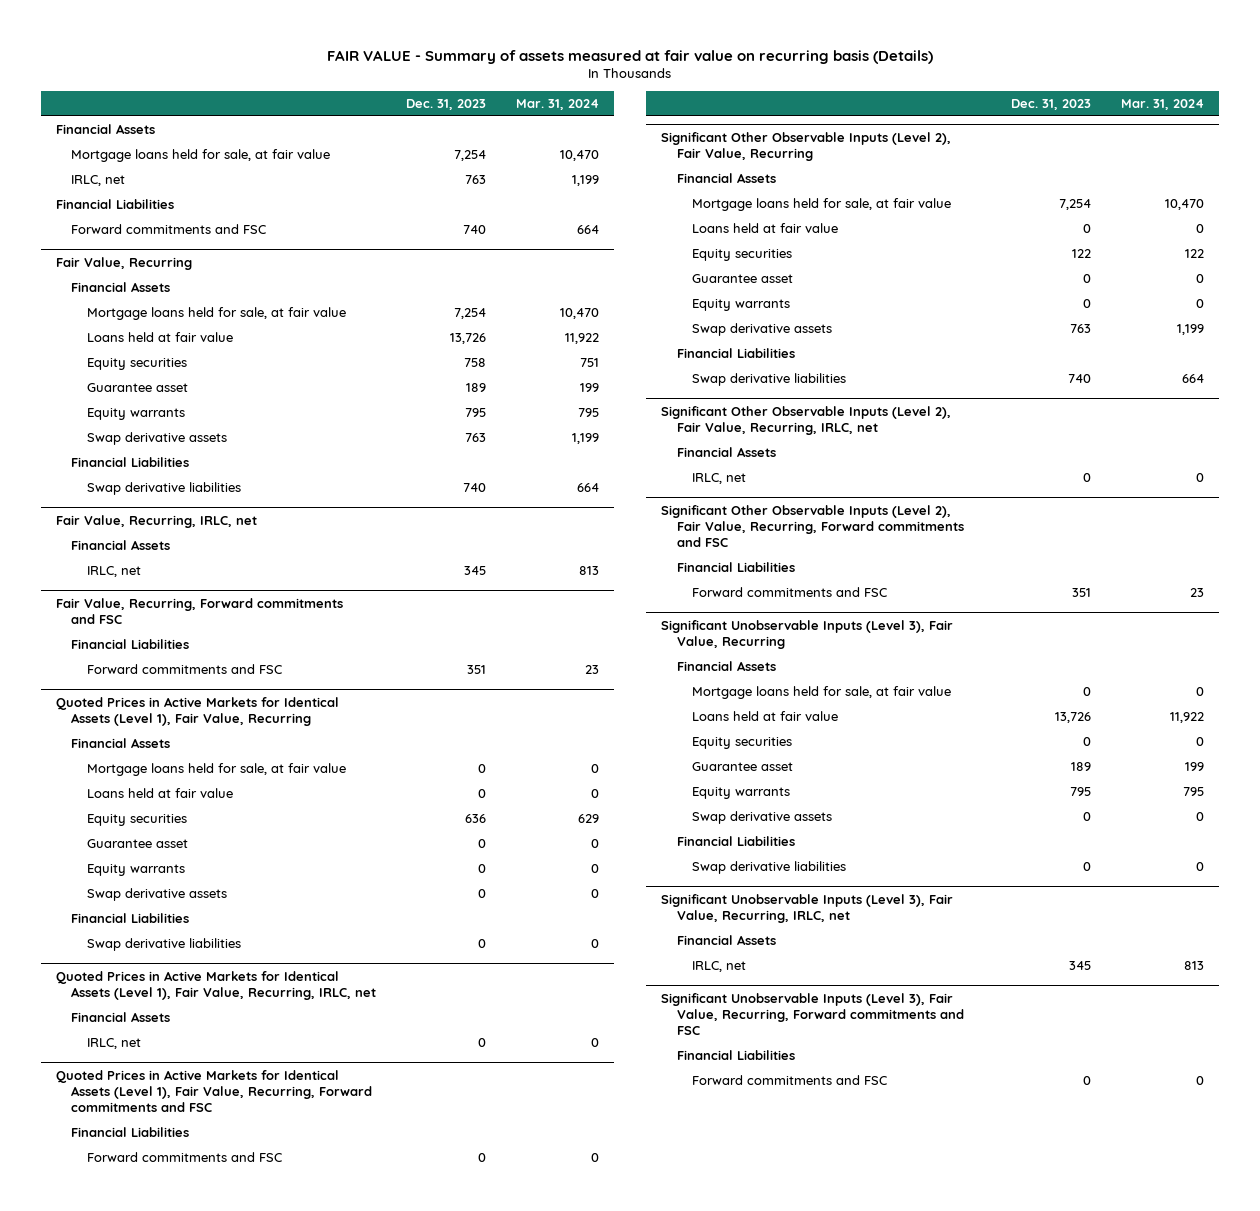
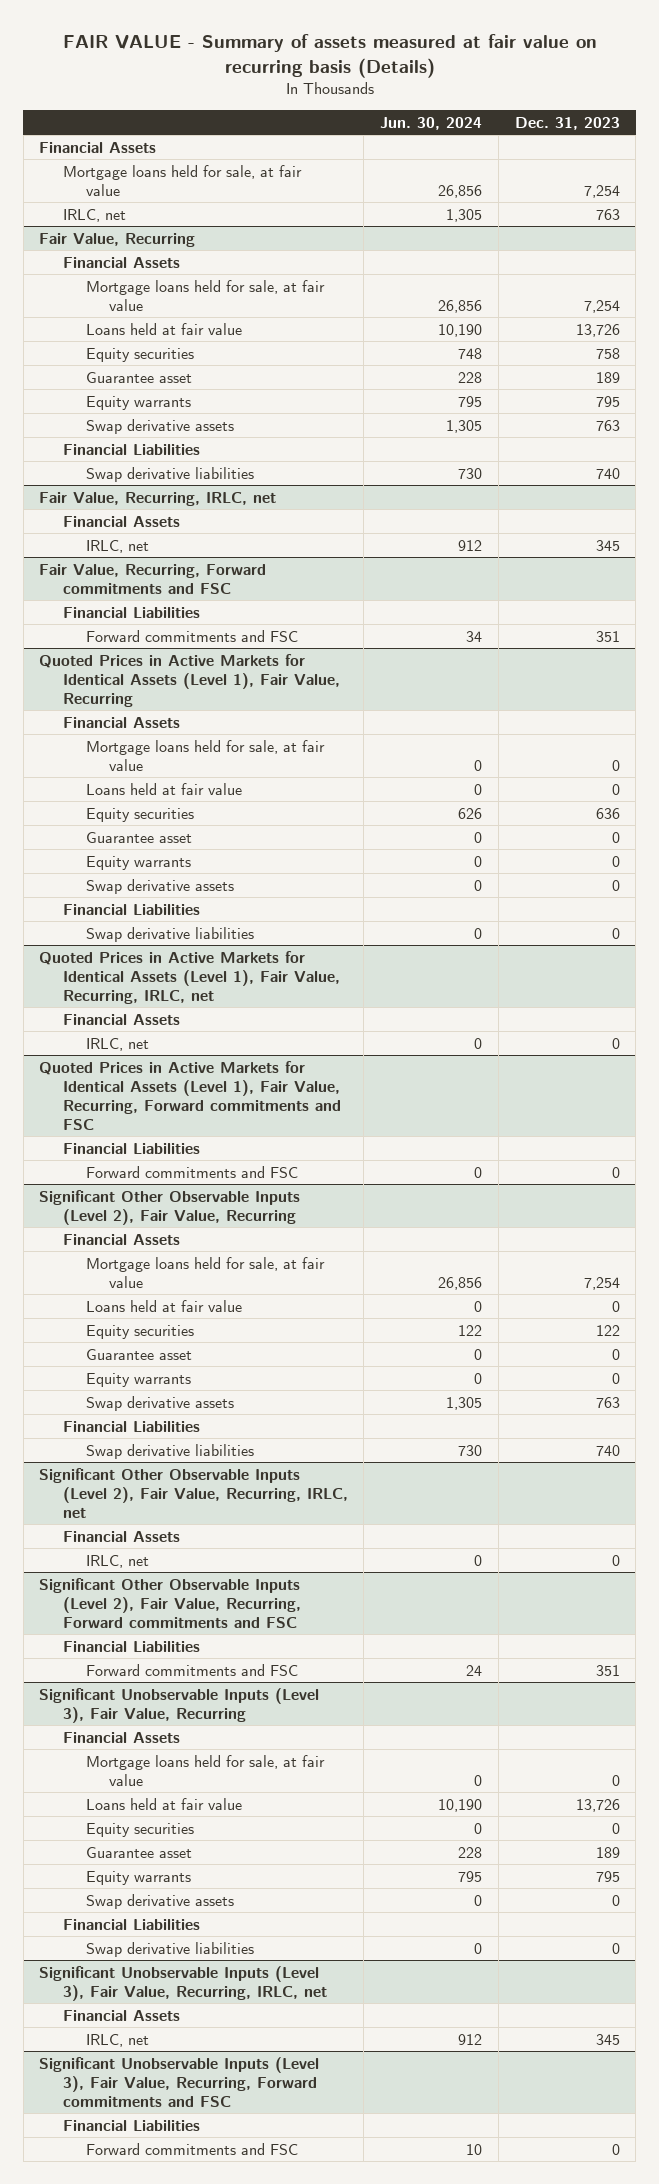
[515,98,599,110] Mar. 31, 2024 -> none
none -> [380,117,483,131] Jun. 30, 2024
[55,199,174,210] Financial Liabilities -> none
[71,224,267,235] Forward commitments and FSC -> none

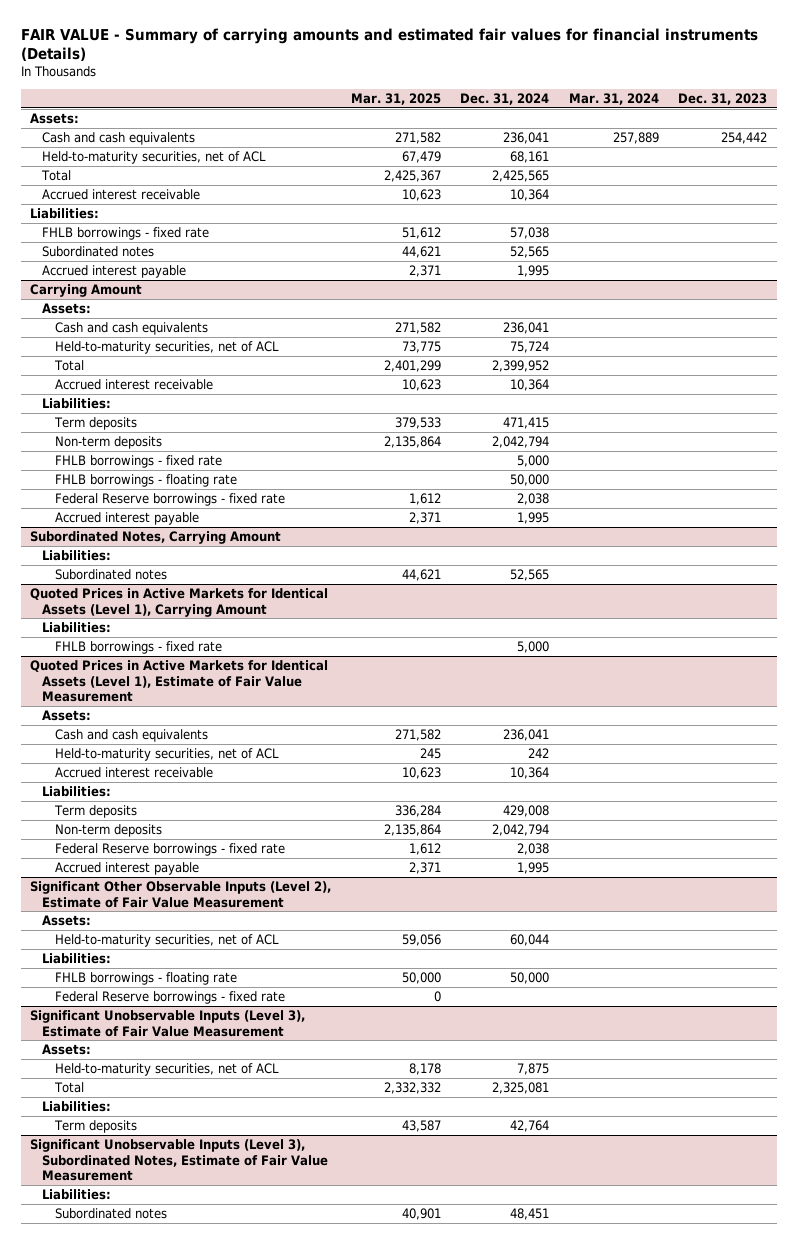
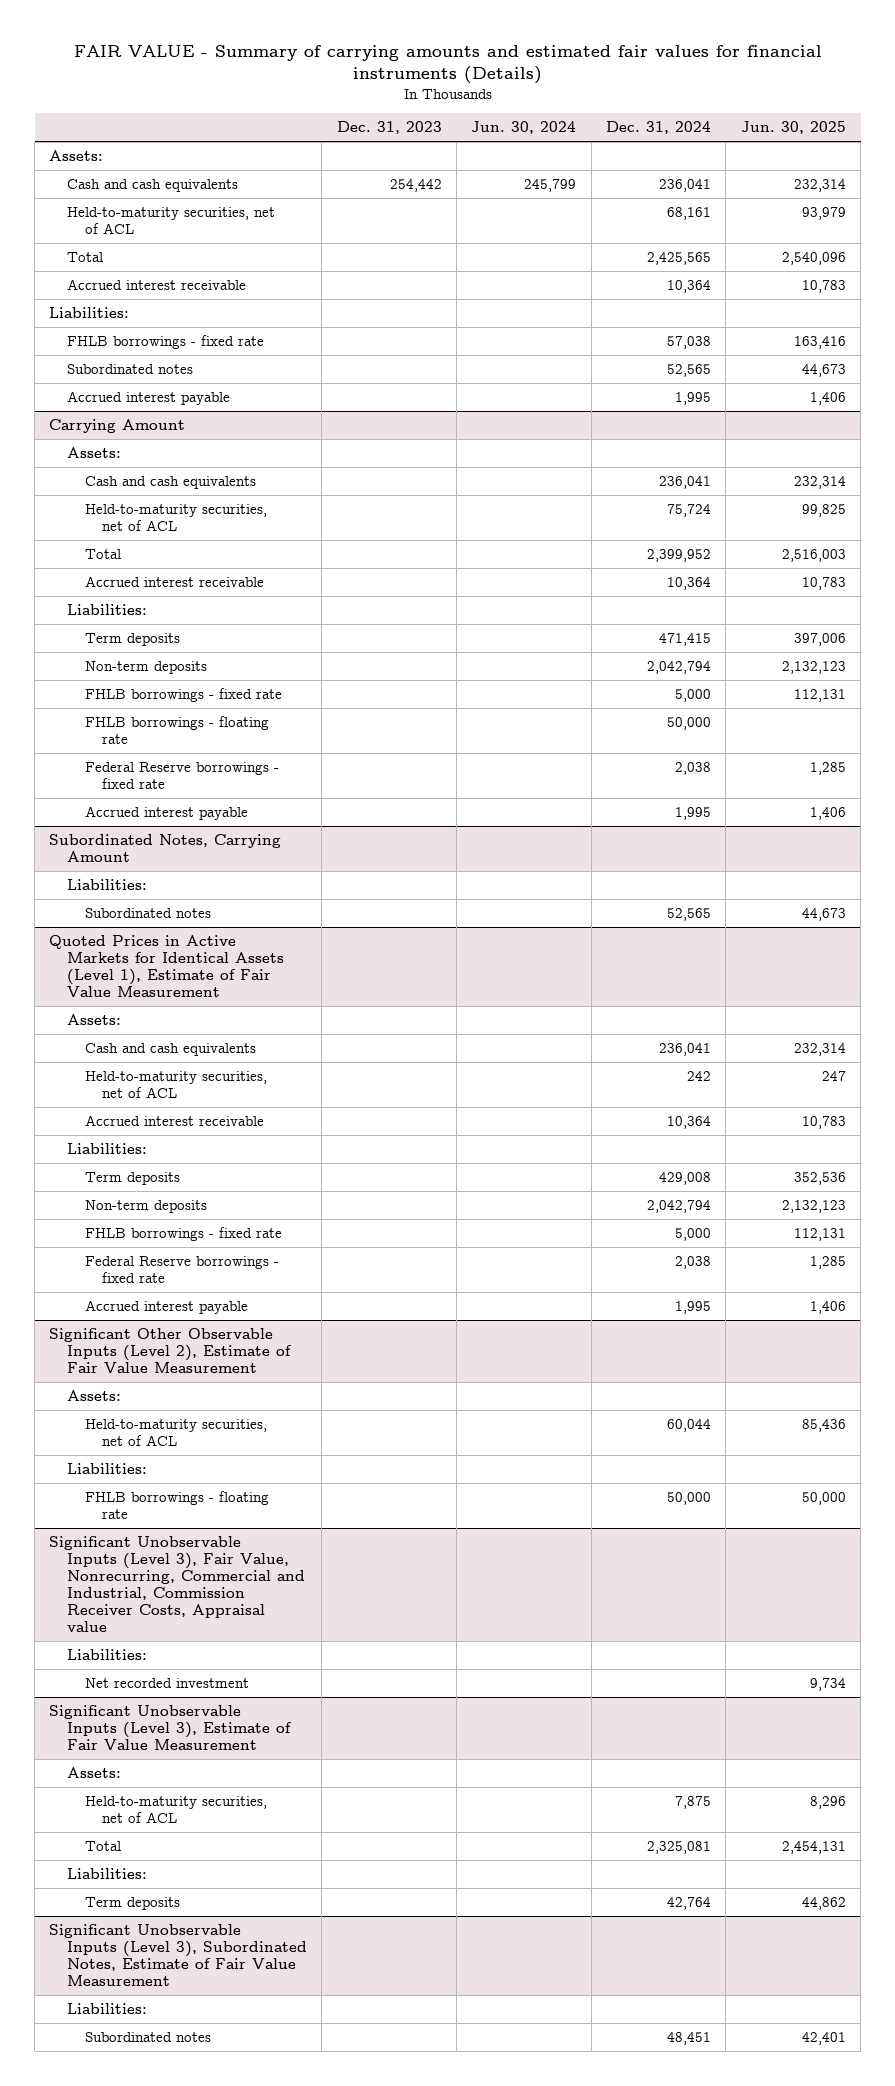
[350,92,441,105] Mar. 31, 2025 -> none
[568,92,659,105] Mar. 31, 2024 -> none
none -> [471,121,577,135] Jun. 30, 2024
none -> [740,121,846,135] Jun. 30, 2025
[30,588,329,617] Quoted Prices in Active Markets for Identical Assets (Level 1), Carrying Amount -> none
[42,622,112,634] Liabilities: -> none
[54,641,222,655] FHLB borrowings - fixed rate -> none
none -> [84,1227,282,1242] FHLB borrowings - fixed rate
[54,991,285,1005] Federal Reserve borrowings - fixed rate -> none
none -> [49,1536,306,1632] Significant Unobservable Inputs (Level 3), Fair Value, Nonrecurring, Commercial and Industrial, Commission Receiver Costs, Appraisal value
none -> [67,1649,148,1661] Liabilities:
none -> [84,1678,249,1689] Net recorded investment

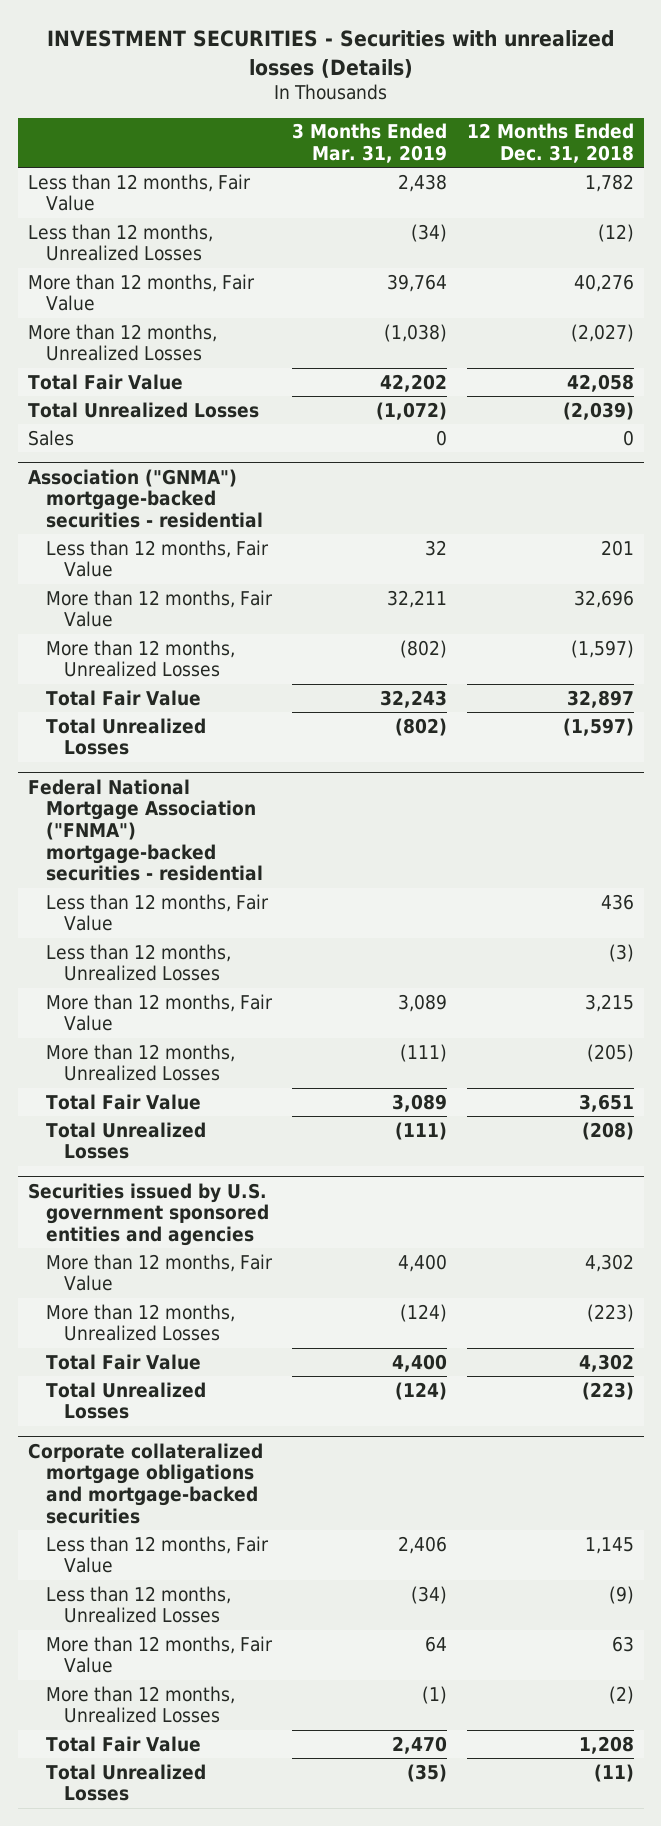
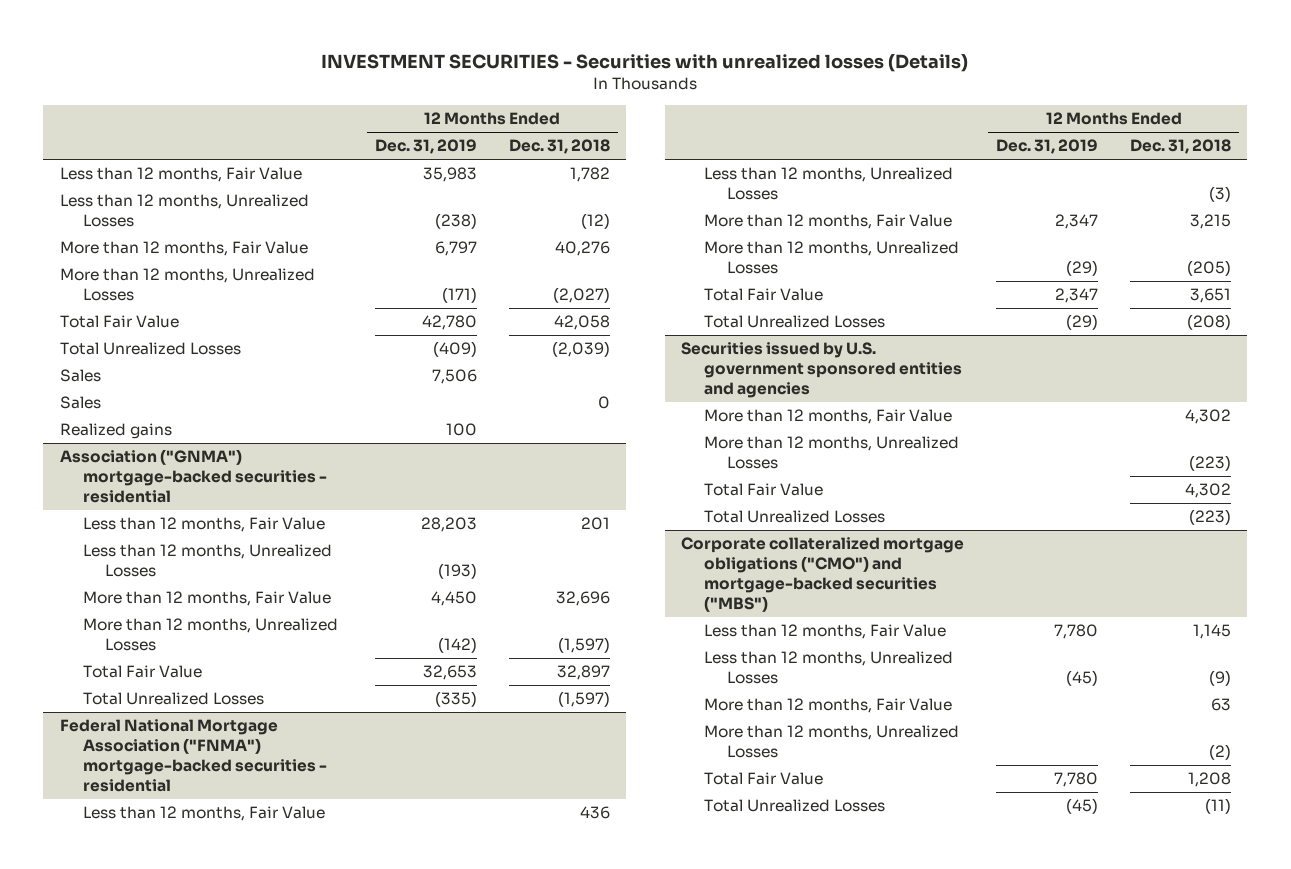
[291,123,447,163] 3 Months Ended Mar. 31, 2019 -> none
none -> [374,139,477,155] Dec. 31, 2019
none -> [59,369,101,383] Sales
none -> [59,423,172,440] Realized gains
none -> [82,544,332,578] Less than 12 months, Unrealized Losses
[27,1442,263,1524] Corporate collateralized mortgage obligations and mortgage-backed securities -> [681,537,965,612] Corporate collateralized mortgage obligations ("CMO") and mortgage-backed securities ("MBS")

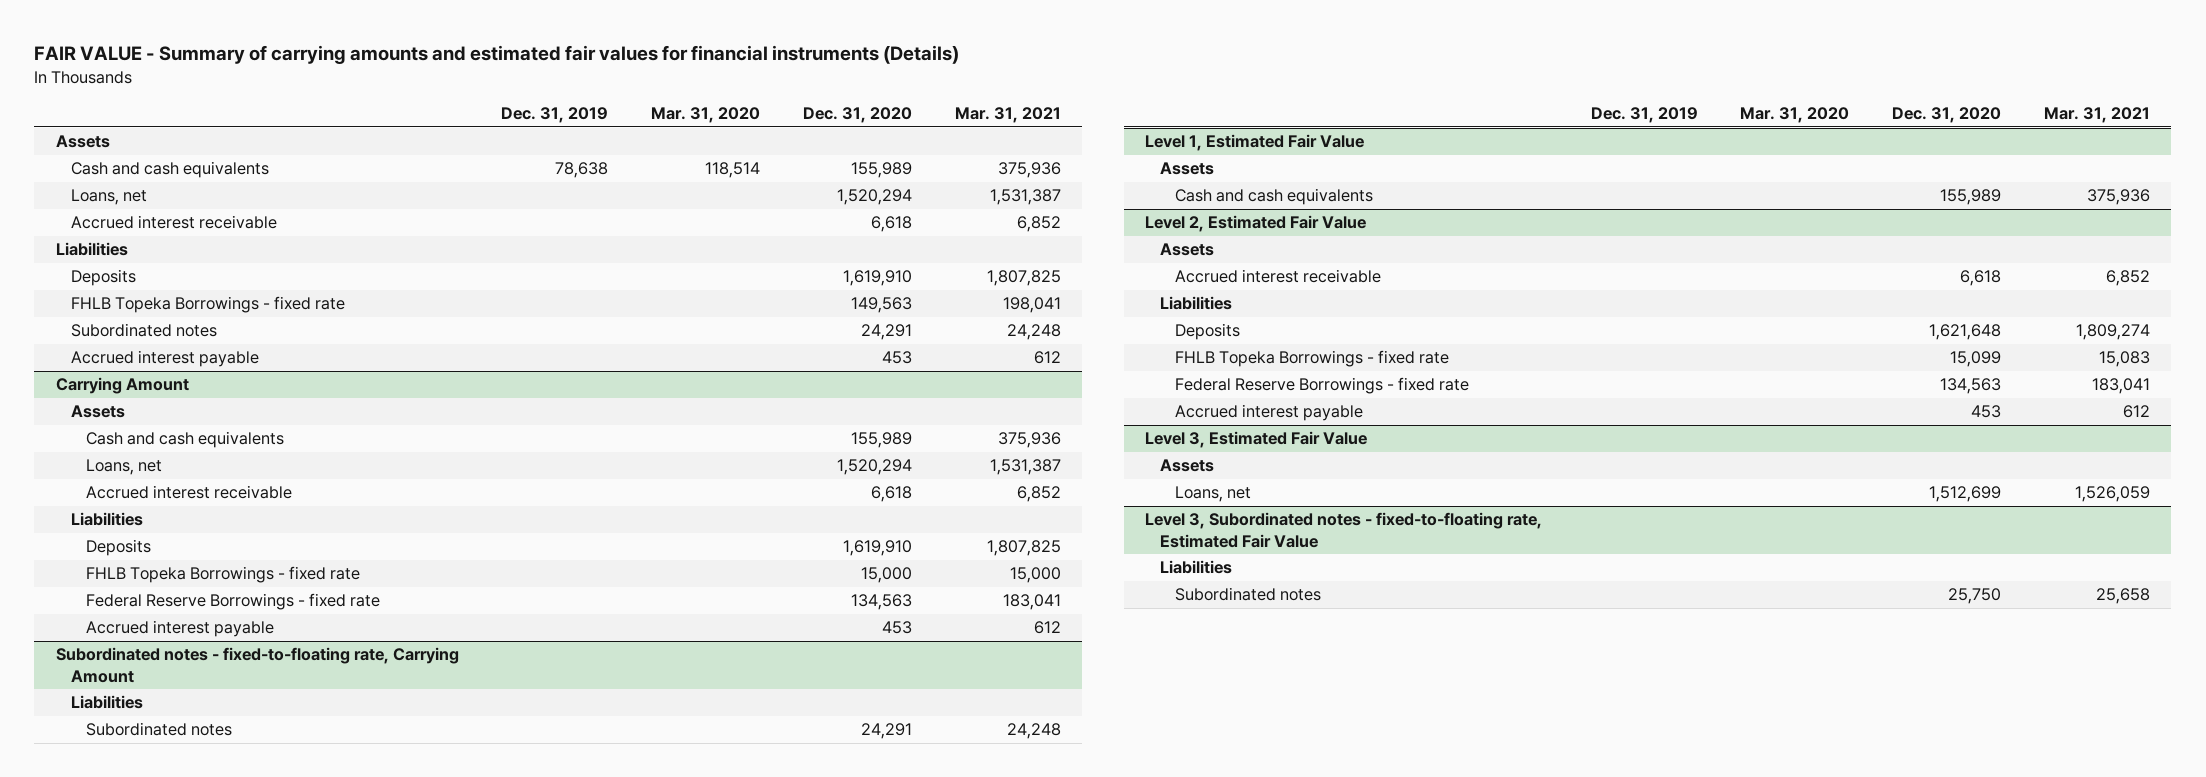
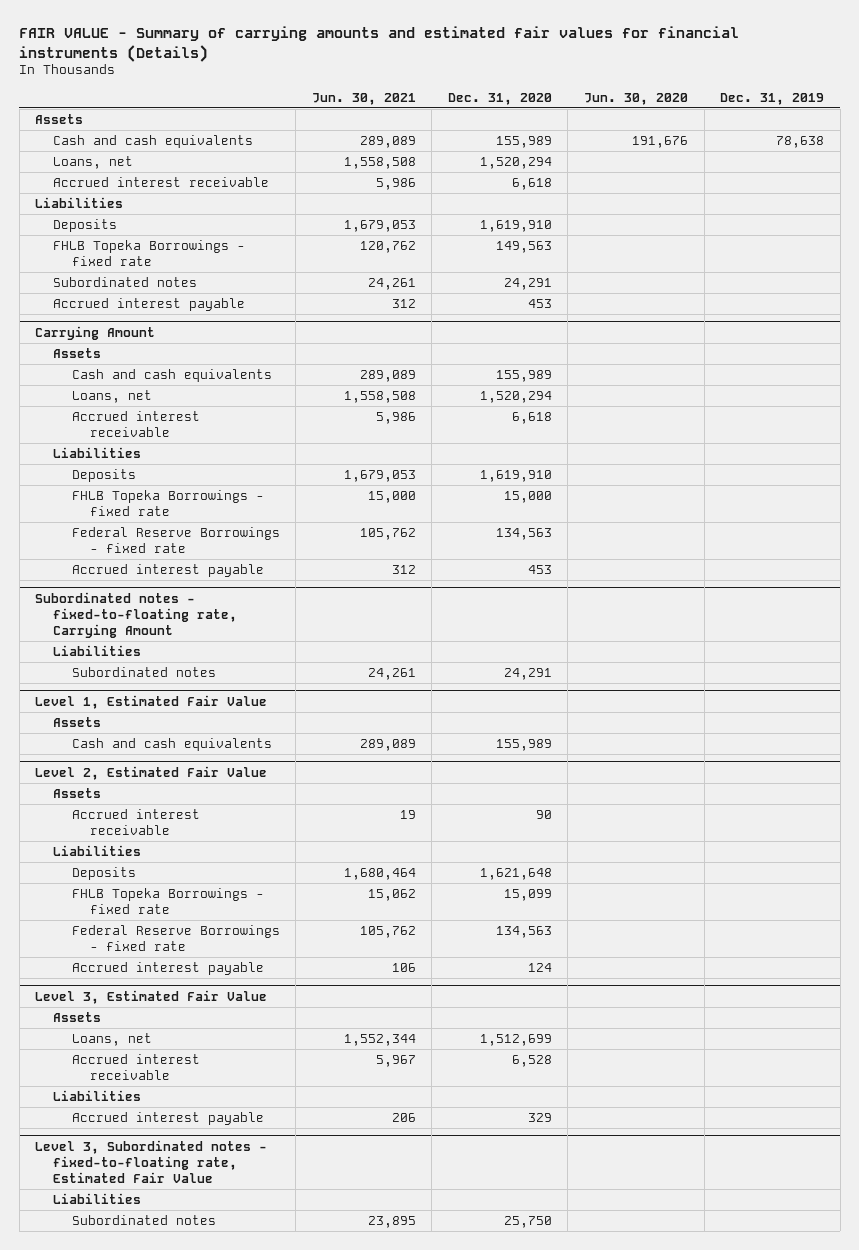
[651,107,761,124] Mar. 31, 2020 -> none
[954,107,1061,124] Mar. 31, 2021 -> none
none -> [311,92,416,105] Jun. 30, 2021
none -> [584,92,689,105] Jun. 30, 2020
[1960,270,2002,287] 6,618 -> [535,809,552,819] 90
[1971,405,2002,419] 453 -> [527,962,552,972] 124
none -> [71,1053,200,1080] Accrued interest receivable
none -> [53,1089,142,1101] Liabilities
none -> [71,1111,264,1125] Accrued interest payable

